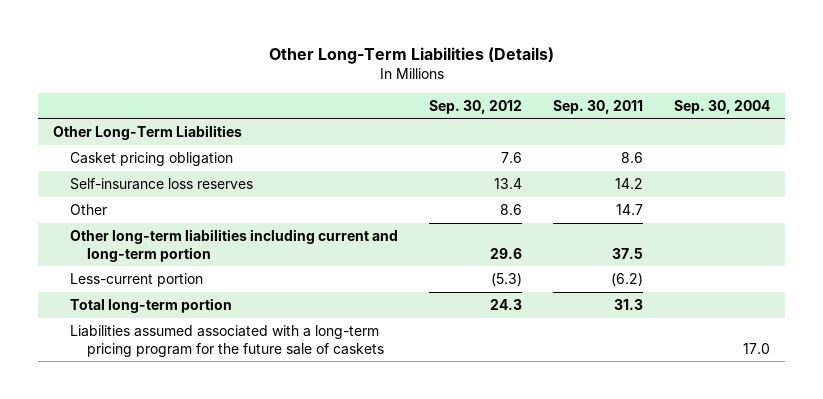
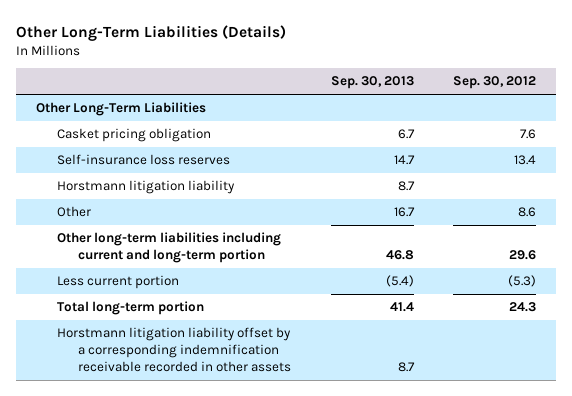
[553,99,644,114] Sep. 30, 2011 -> none
[673,99,770,114] Sep. 30, 2004 -> none
none -> [330,76,414,90] Sep. 30, 2013
none -> [57,180,236,195] Horstmann litigation liability
[70,272,204,287] Less-current portion -> [57,275,180,290] Less current portion
[70,324,384,357] Liabilities assumed associated with a long-term pricing program for the future sale of caskets -> none
none -> [57,327,292,373] Horstmann litigation liability offset by a corresponding indemnification receivable recorded in other assets

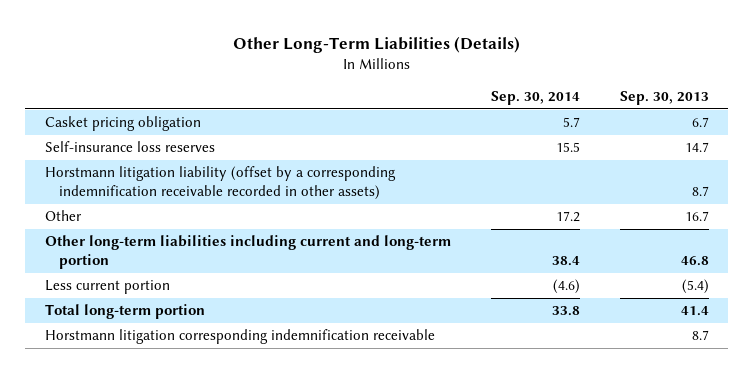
[453,76,537,90] Sep. 30, 2012 -> none
none -> [490,91,580,106] Sep. 30, 2014
[35,102,206,117] Other Long-Term Liabilities -> none
[57,180,236,195] Horstmann litigation liability -> none
none -> [45,166,397,201] Horstmann litigation liability (offset by a corresponding indemnification receivable recorded in other assets)
[57,327,292,373] Horstmann litigation liability offset by a corresponding indemnification receivable recorded in other assets -> none
none -> [45,329,436,345] Horstmann litigation corresponding indemnification receivable

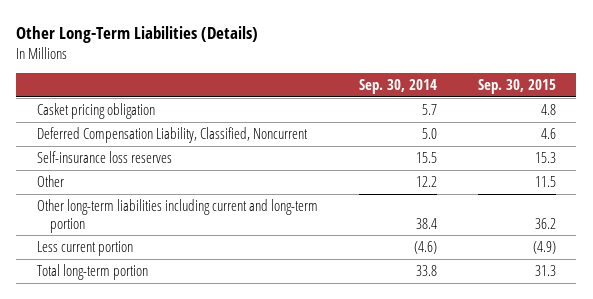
[619,91,709,106] Sep. 30, 2013 -> none
none -> [477,79,556,95] Sep. 30, 2015
none -> [36,126,308,143] Deferred Compensation Liability, Classified, Noncurrent
[45,166,397,201] Horstmann litigation liability (offset by a corresponding indemnification receivable recorded in other assets) -> none
[555,211,580,223] 17.2 -> [415,175,437,187] 12.2
[45,329,436,345] Horstmann litigation corresponding indemnification receivable -> none

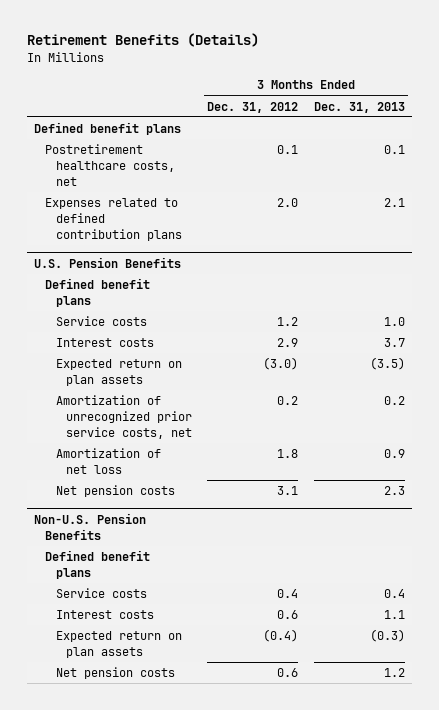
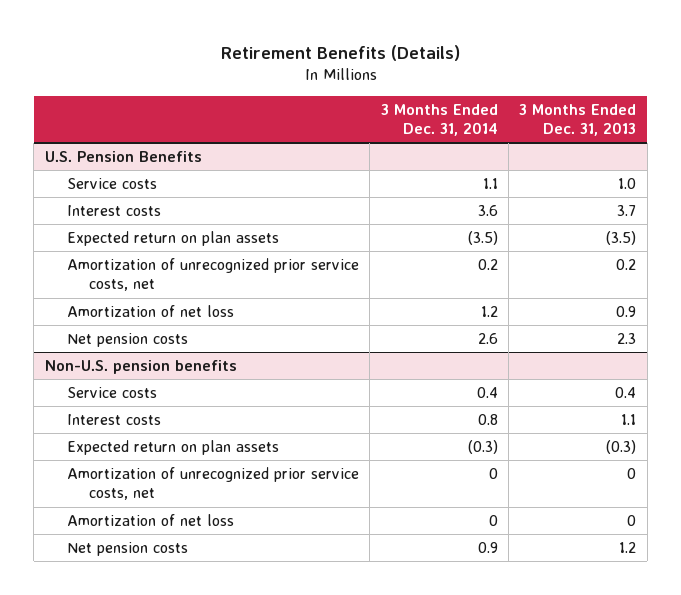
[207,101,299,113] Dec. 31, 2012 -> none
none -> [380,103,498,137] 3 Months Ended Dec. 31, 2014
[34,122,182,136] Defined benefit plans -> none
[44,144,175,186] Postretirement healthcare costs, net -> none
[44,198,182,241] Expenses related to defined contribution plans -> none
[44,278,150,307] Defined benefit plans -> none
[44,550,150,579] Defined benefit plans -> none
[34,513,147,540] Non-U.S. Pension Benefits -> [44,359,237,374] Non-U.S. pension benefits
none -> [66,466,359,501] Amortization of unrecognized prior service costs, net
none -> [66,513,234,526] Amortization of net loss

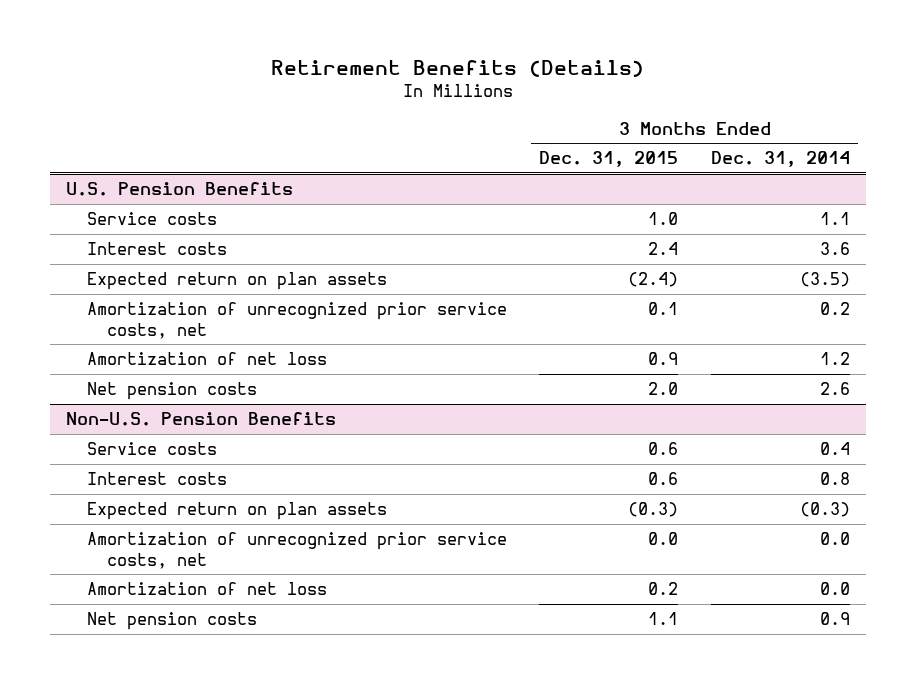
[519,103,637,137] 3 Months Ended Dec. 31, 2013 -> none
none -> [539,151,679,168] Dec. 31, 2015
[44,359,237,374] Non-U.S. pension benefits -> [65,412,336,427] Non-U.S. Pension Benefits
[488,467,498,479] 0 -> [819,532,850,546] 0.0
[488,514,498,526] 0 -> [819,582,850,596] 0.0

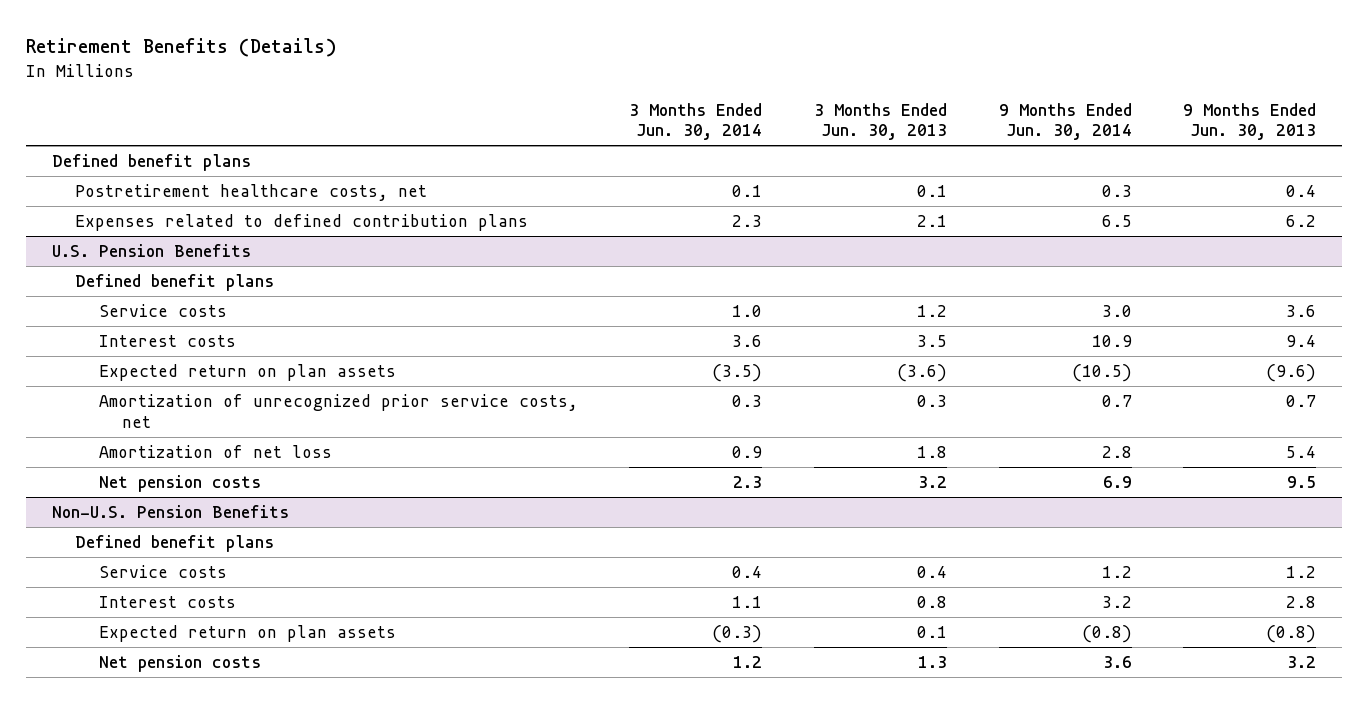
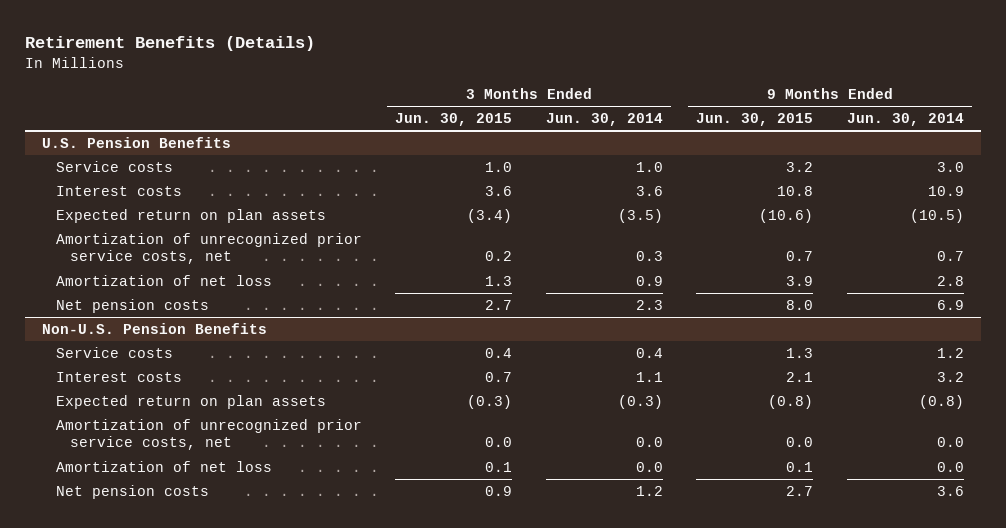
[814,102,948,141] 3 Months Ended Jun. 30, 2013 -> none
[1183,102,1317,141] 9 Months Ended Jun. 30, 2013 -> none
none -> [395,113,513,127] Jun. 30, 2015
none -> [696,113,814,127] Jun. 30, 2015
[51,154,251,172] Defined benefit plans -> none
[75,184,428,202] Postretirement healthcare costs, net -> none
[75,214,529,232] Expenses related to defined contribution plans -> none
[75,274,275,292] Defined benefit plans -> none
[75,535,275,553] Defined benefit plans -> none
none -> [55,418,362,451] Amortization of unrecognized prior service costs, net
none -> [55,460,272,472] Amortization of net loss

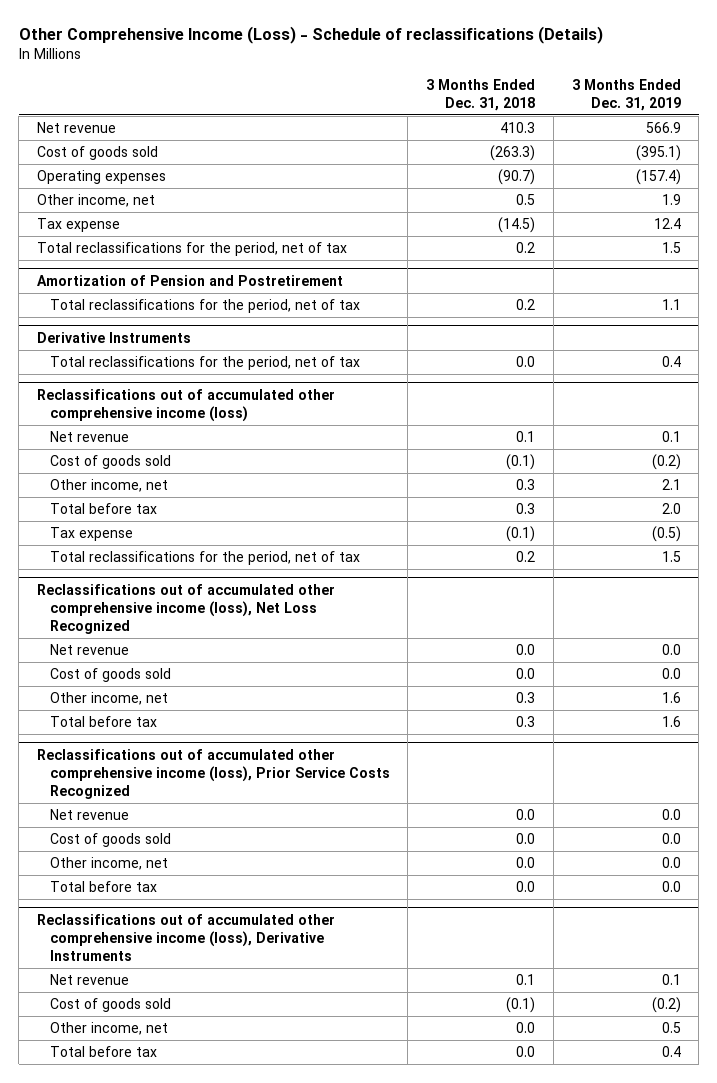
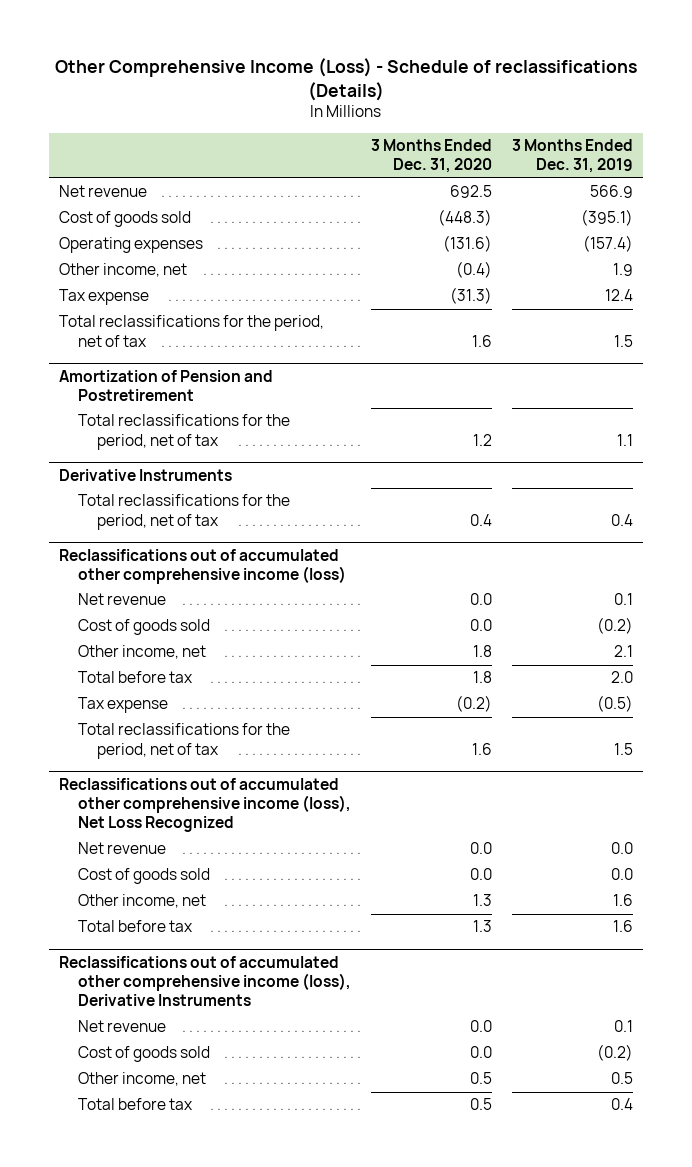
[426,78,536,111] 3 Months Ended Dec. 31, 2018 -> none
none -> [370,139,492,174] 3 Months Ended Dec. 31, 2020
[36,748,390,799] Reclassifications out of accumulated other comprehensive income (loss), Prior Service Costs Recognized -> none
[49,808,129,820] Net revenue -> none
[49,832,171,847] Cost of goods sold -> none
[49,856,168,870] Other income, net -> none
[49,880,157,892] Total before tax -> none

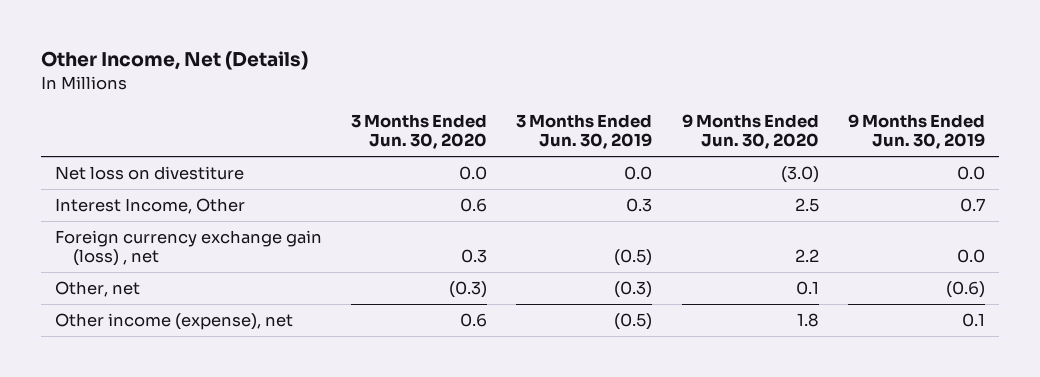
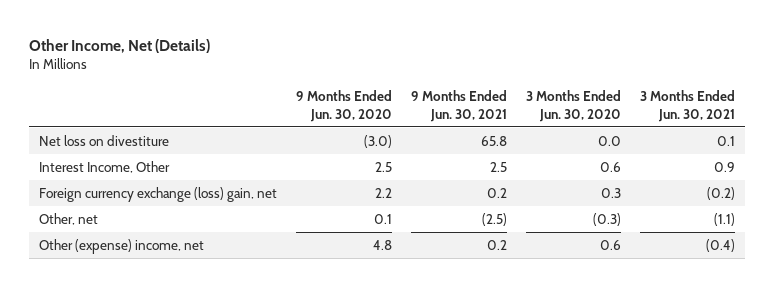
[516,113,653,150] 3 Months Ended Jun. 30, 2019 -> none
[847,113,985,150] 9 Months Ended Jun. 30, 2019 -> none
none -> [411,89,508,122] 9 Months Ended Jun. 30, 2021
none -> [640,89,736,122] 3 Months Ended Jun. 30, 2021
[55,229,323,267] Foreign currency exchange gain (loss) , net -> [39,186,278,202] Foreign currency exchange (loss) gain, net
[55,312,294,330] Other income (expense), net -> [39,238,205,254] Other (expense) income, net
[796,312,819,327] 1.8 -> [373,239,393,250] 4.8

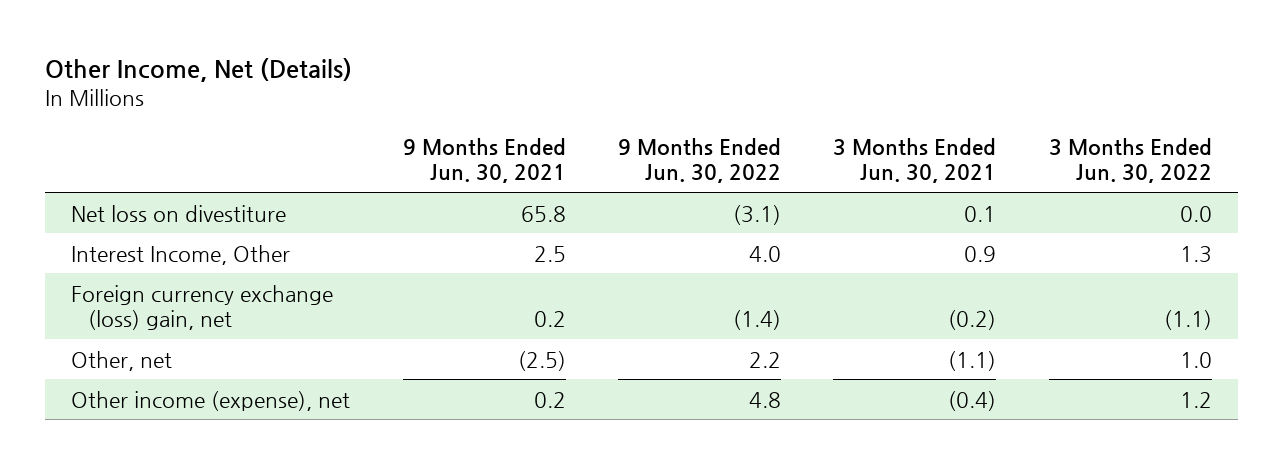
[296,89,393,122] 9 Months Ended Jun. 30, 2020 -> none
[526,89,622,122] 3 Months Ended Jun. 30, 2020 -> none
none -> [618,137,782,184] 9 Months Ended Jun. 30, 2022
none -> [1048,137,1212,184] 3 Months Ended Jun. 30, 2022
[39,238,205,254] Other (expense) income, net -> [71,390,351,411] Other income (expense), net

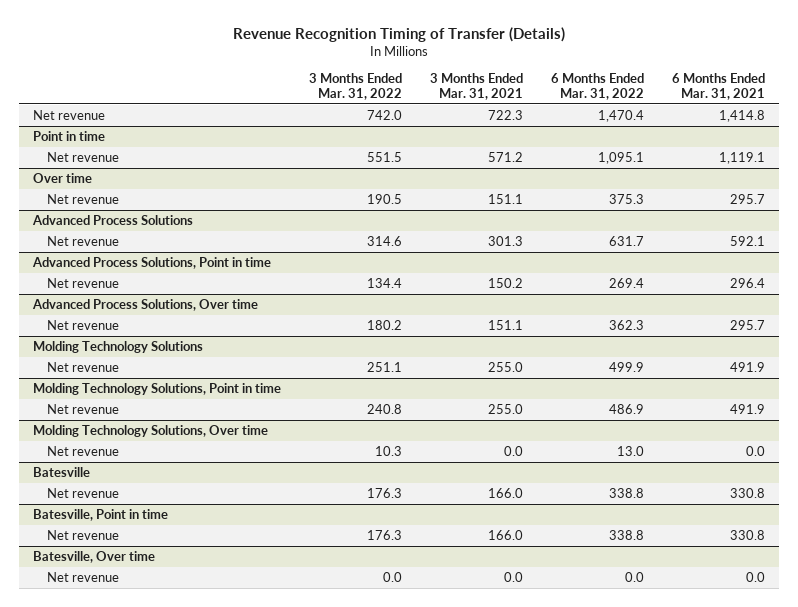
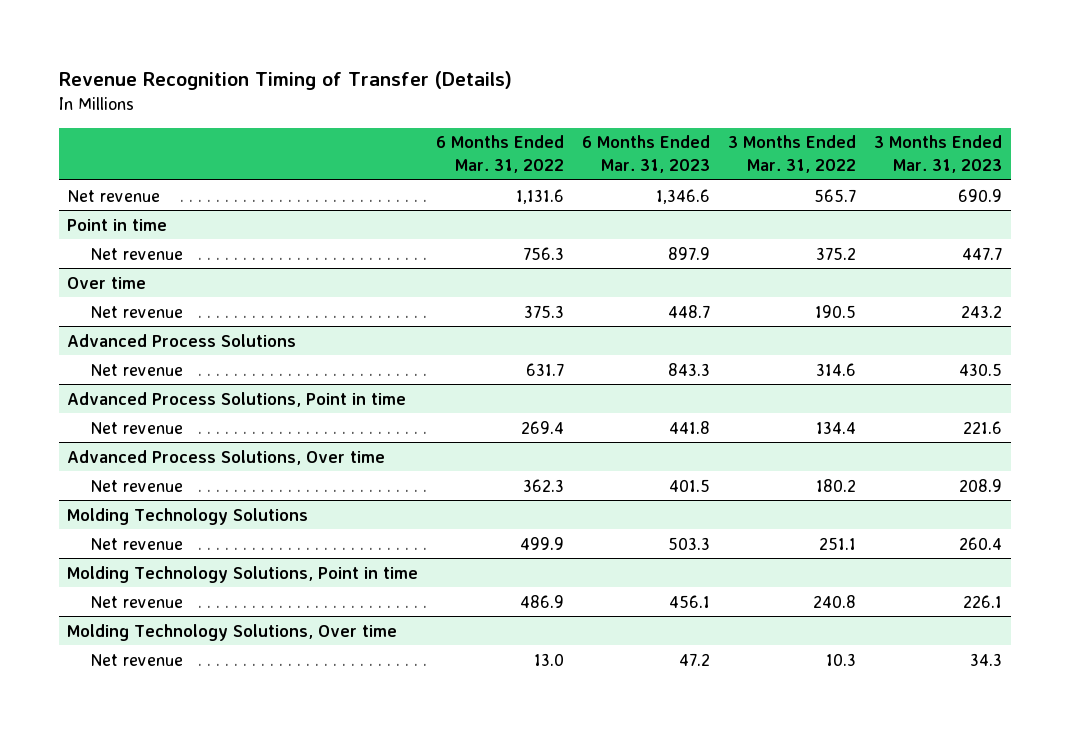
[429,73,523,100] 3 Months Ended Mar. 31, 2021 -> none
[671,73,765,100] 6 Months Ended Mar. 31, 2021 -> none
none -> [582,135,711,174] 6 Months Ended Mar. 31, 2023
none -> [874,135,1003,174] 3 Months Ended Mar. 31, 2023
[366,109,402,120] 742.0 -> [814,188,857,202] 565.7
[597,109,644,122] 1,470.4 -> [516,188,565,204] 1,131.6
[366,151,402,162] 551.5 -> [816,246,857,260] 375.2
[597,151,644,164] 1,095.1 -> [523,246,565,260] 756.3
[33,466,91,477] Batesville -> none
[46,487,119,498] Net revenue -> none
[33,508,169,521] Batesville, Point in time -> none
[46,529,119,540] Net revenue -> none
[33,550,156,563] Batesville, Over time -> none
[46,571,119,582] Net revenue -> none

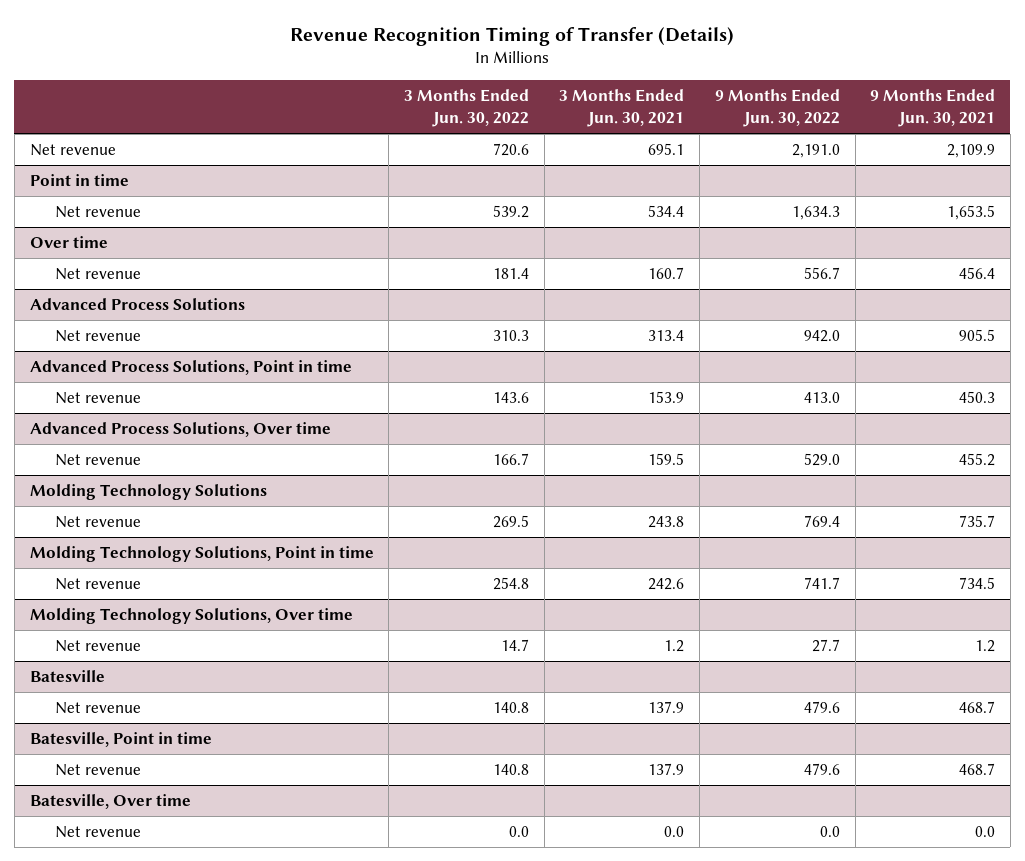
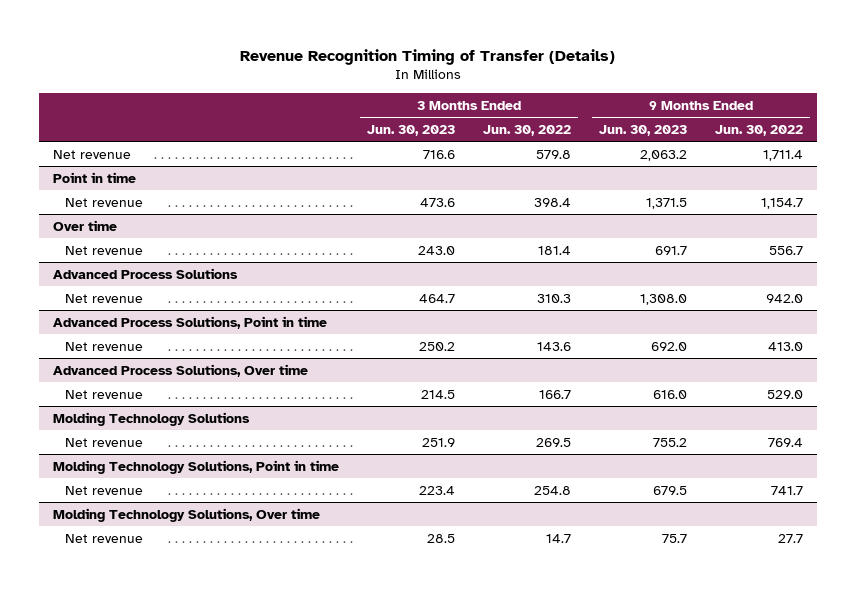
[559,89,685,127] 3 Months Ended Jun. 30, 2021 -> none
[870,89,996,127] 9 Months Ended Jun. 30, 2021 -> none
none -> [367,124,456,136] Jun. 30, 2023
none -> [599,124,688,136] Jun. 30, 2023
[493,143,530,157] 720.6 -> [536,149,572,159] 579.8
[791,144,840,159] 2,191.0 -> [763,149,804,161] 1,711.4
[493,205,530,219] 539.2 -> [534,197,572,207] 398.4
[791,206,840,221] 1,634.3 -> [761,197,804,209] 1,154.7
[29,670,105,683] Batesville -> none
[55,702,142,715] Net revenue -> none
[29,732,212,748] Batesville, Point in time -> none
[55,764,142,777] Net revenue -> none
[29,794,191,810] Batesville, Over time -> none
[55,826,142,839] Net revenue -> none

